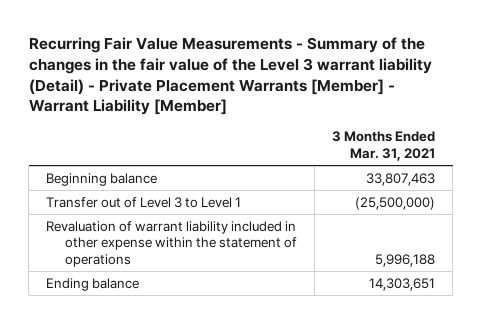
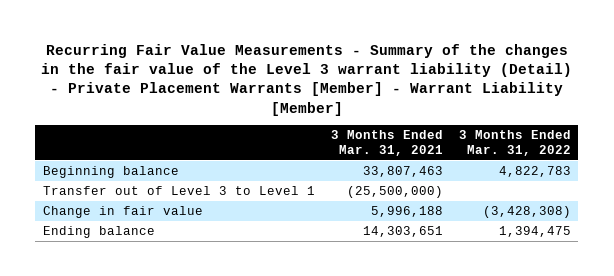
none -> [458,130,571,156] 3 Months Ended Mar. 31, 2022
[46,220,297,268] Revaluation of warrant liability included in other expense within the statement of operations -> [43,205,204,218] Change in fair value

